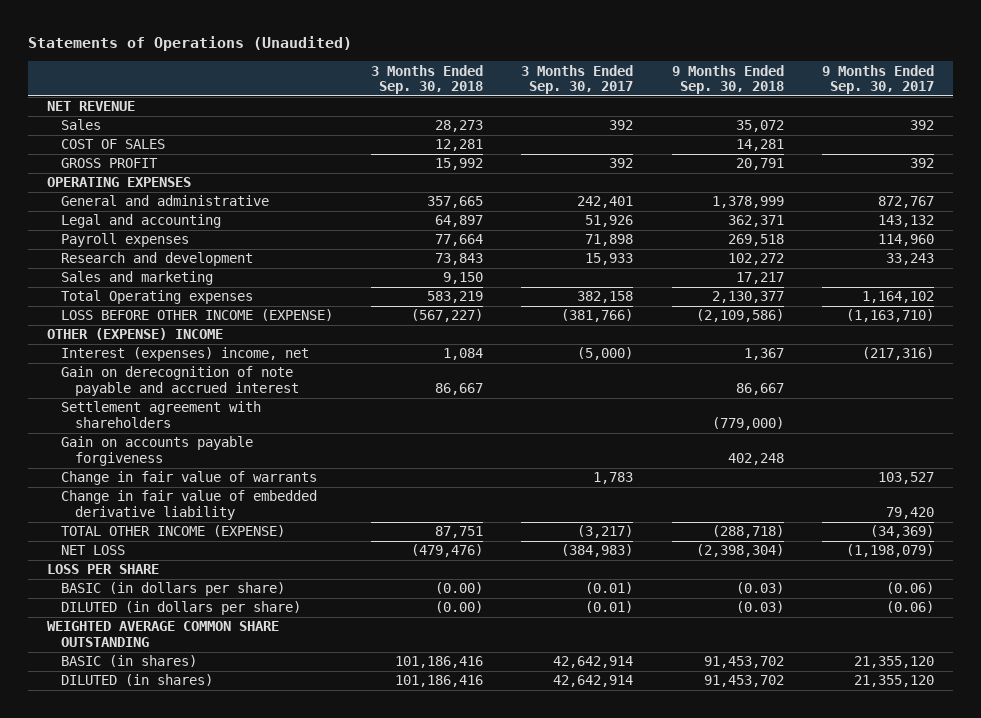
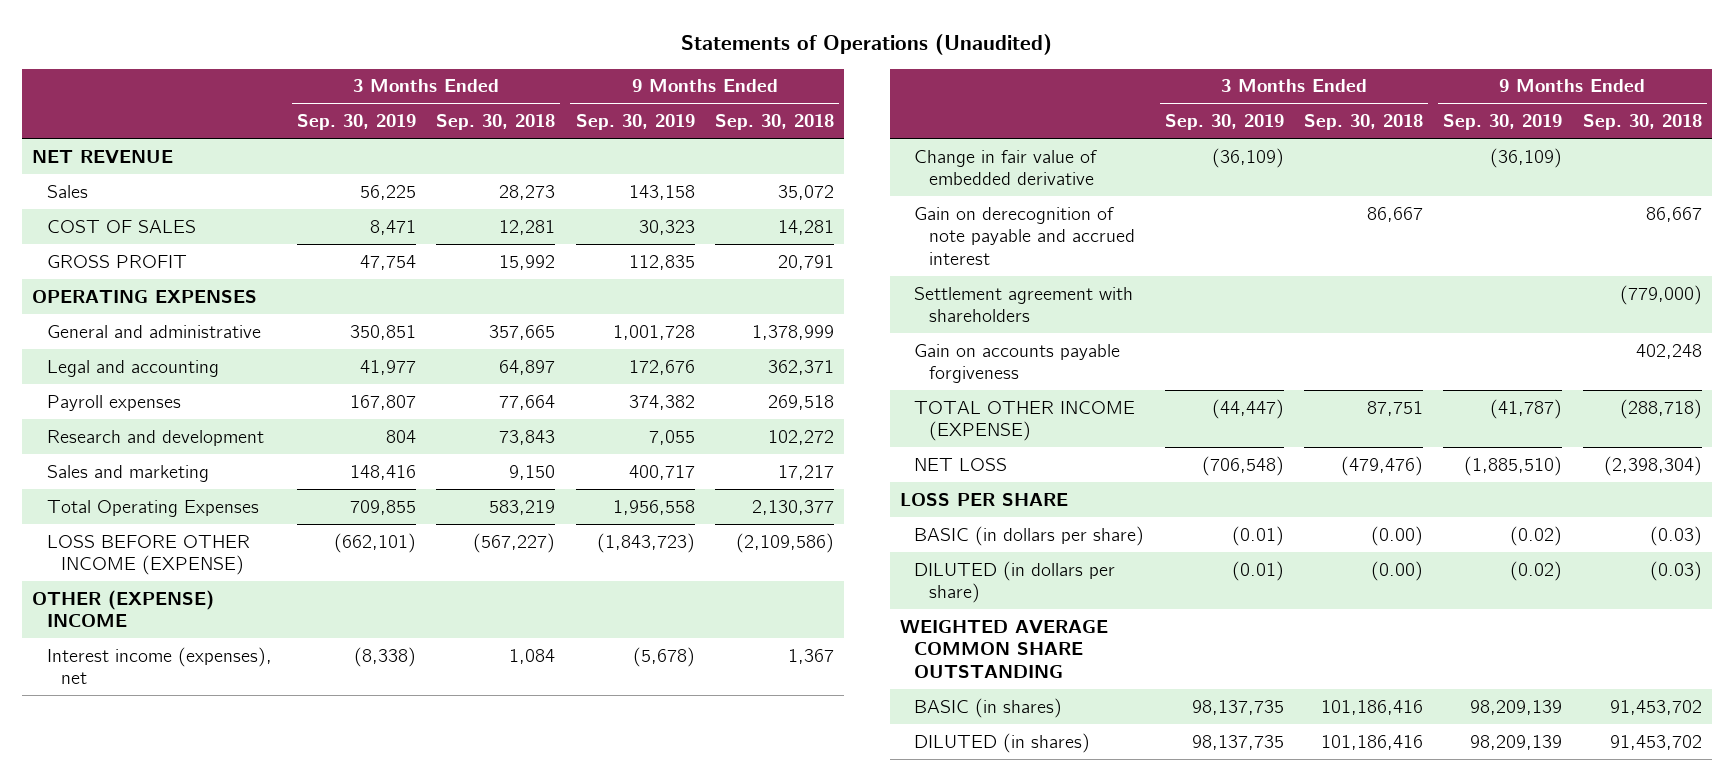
[521,64,634,95] 3 Months Ended Sep. 30, 2017 -> none
[821,64,934,95] 9 Months Ended Sep. 30, 2017 -> none
none -> [296,114,416,131] Sep. 30, 2019
none -> [575,114,695,131] Sep. 30, 2019
[60,290,253,305] Total Operating expenses -> [46,499,259,517] Total Operating Expenses
[60,347,309,362] Interest (expenses) income, net -> [46,646,272,685] Interest income (expenses), net
none -> [914,149,1098,186] Change in fair value of embedded derivative
[60,471,317,486] Change in fair value of warrants -> none
[60,490,317,520] Change in fair value of embedded derivative liability -> none

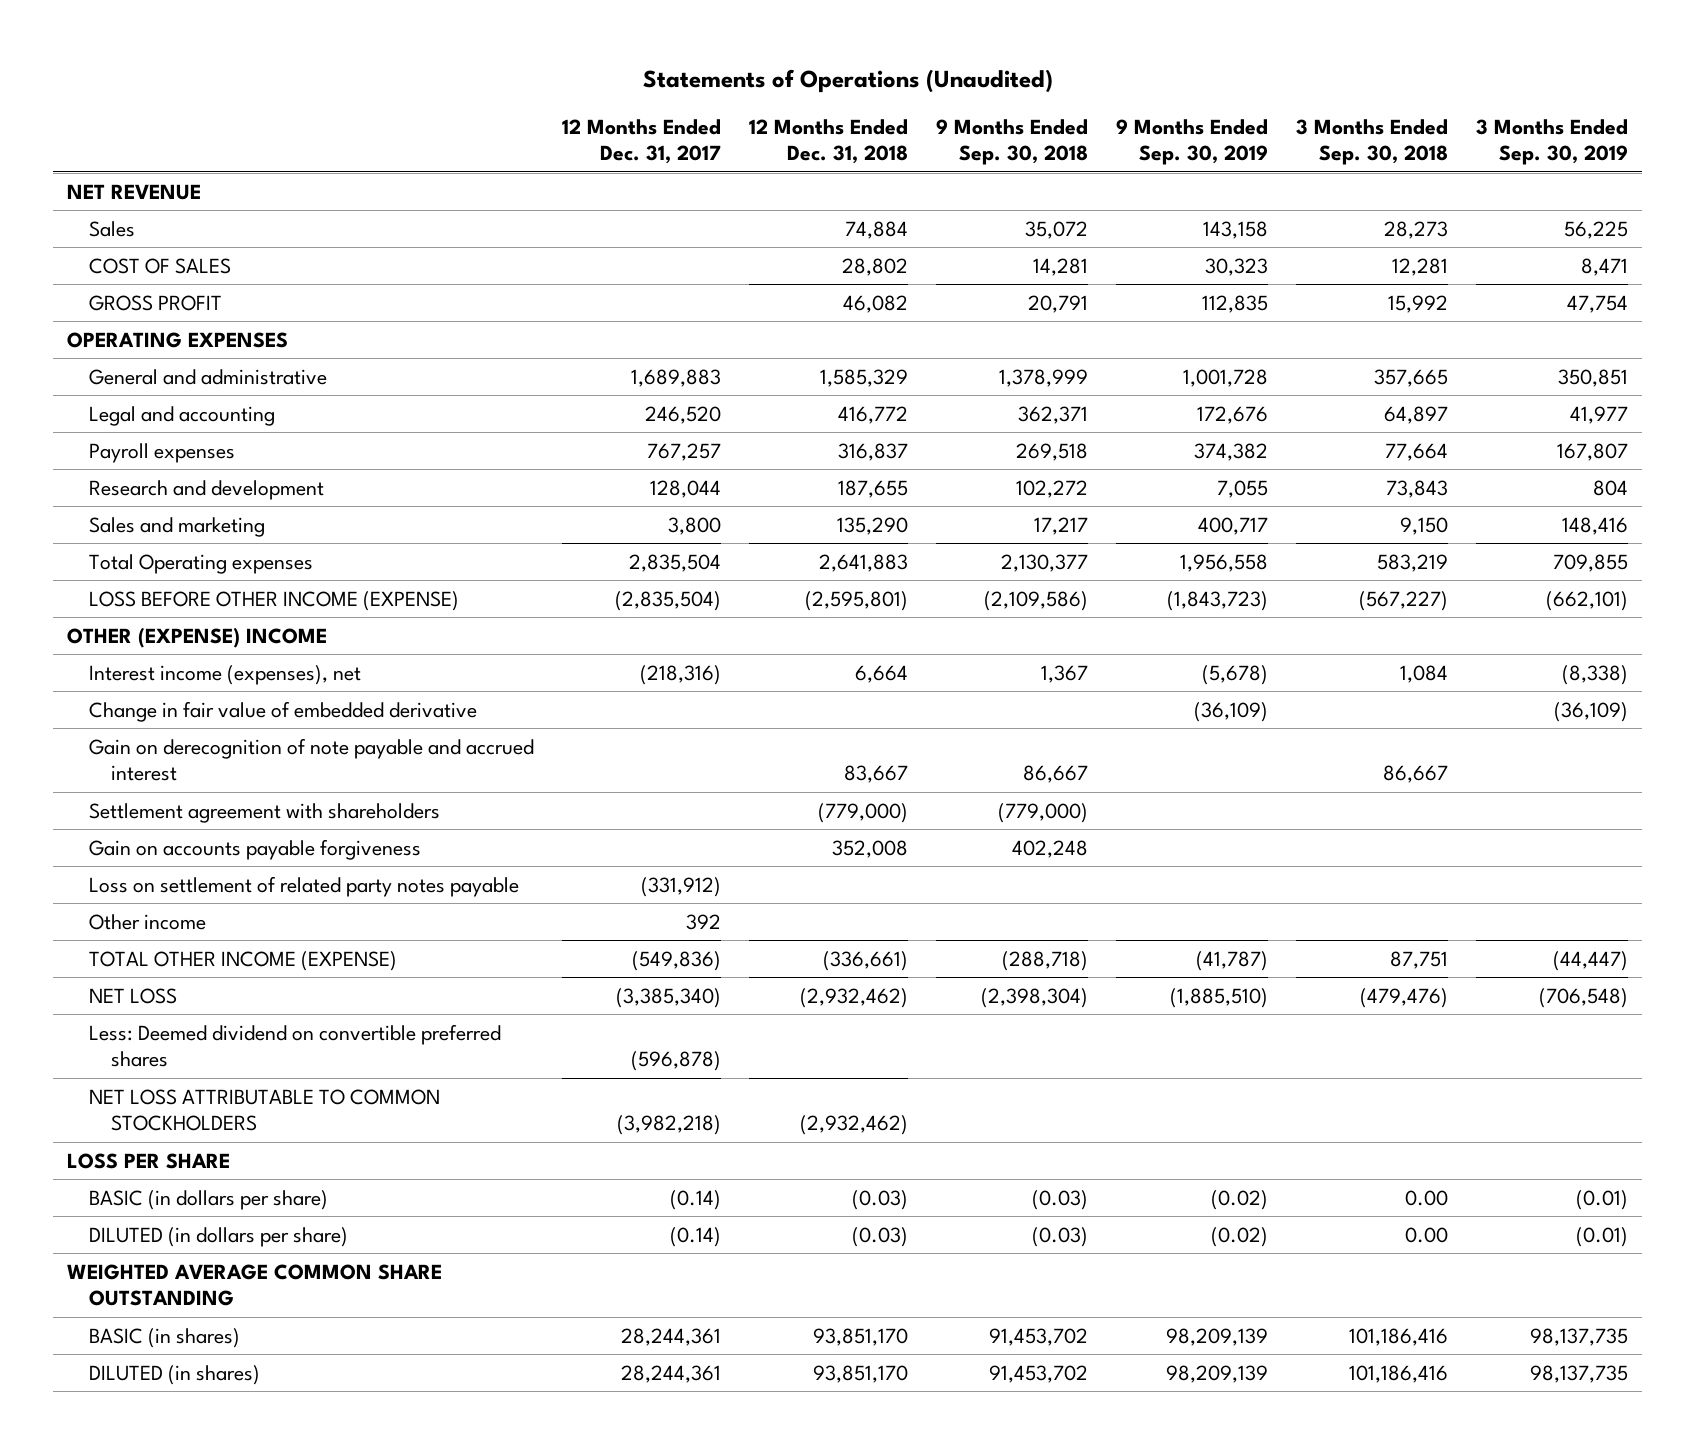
none -> [562,118,722,165] 12 Months Ended Dec. 31, 2017
none -> [749,118,909,165] 12 Months Ended Dec. 31, 2018
[46,499,259,517] Total Operating Expenses -> [89,553,314,574] Total Operating expenses
none -> [89,875,520,897] Loss on settlement of related party notes payable
none -> [89,913,207,930] Other income
none -> [89,1023,502,1068] Less: Deemed dividend on convertible preferred shares
none -> [89,1088,441,1132] NET LOSS ATTRIBUTABLE TO COMMON STOCKHOLDERS
[1371,525,1424,546] (0.00) -> [1405,1189,1449,1206] 0.00
[1371,560,1424,581] (0.00) -> [1405,1226,1449,1243] 0.00

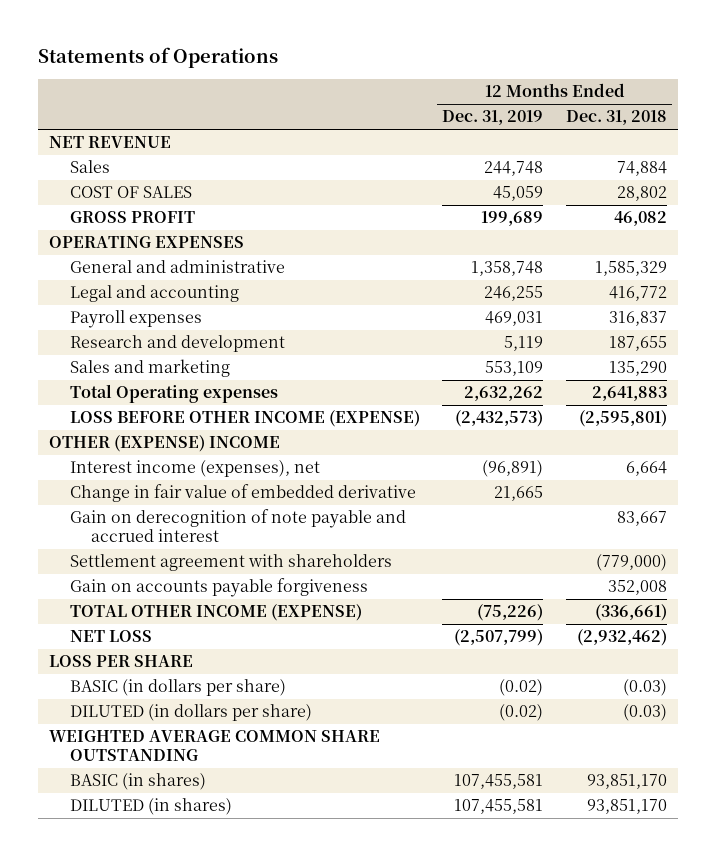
[642,68,1053,93] Statements of Operations (Unaudited) -> [38,46,279,68] Statements of Operations
[562,118,722,165] 12 Months Ended Dec. 31, 2017 -> none
[936,118,1089,166] 9 Months Ended Sep. 30, 2018 -> none
[1116,118,1269,166] 9 Months Ended Sep. 30, 2019 -> none
[1296,118,1449,166] 3 Months Ended Sep. 30, 2018 -> none
[1476,118,1629,166] 3 Months Ended Sep. 30, 2019 -> none
none -> [442,110,544,126] Dec. 31, 2019
[89,875,520,897] Loss on settlement of related party notes payable -> none
[89,913,207,930] Other income -> none
[89,1023,502,1068] Less: Deemed dividend on convertible preferred shares -> none
[89,1088,441,1132] NET LOSS ATTRIBUTABLE TO COMMON STOCKHOLDERS -> none

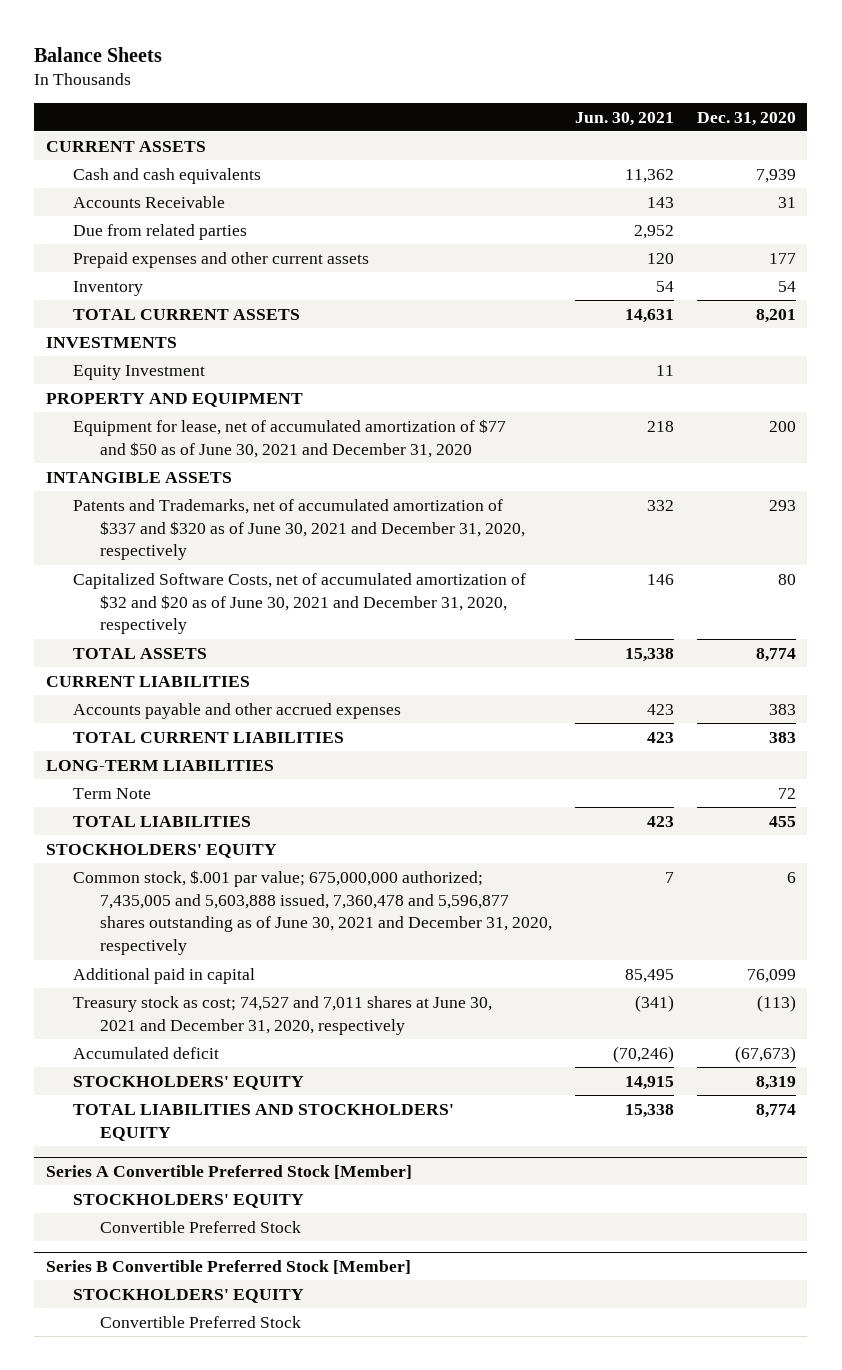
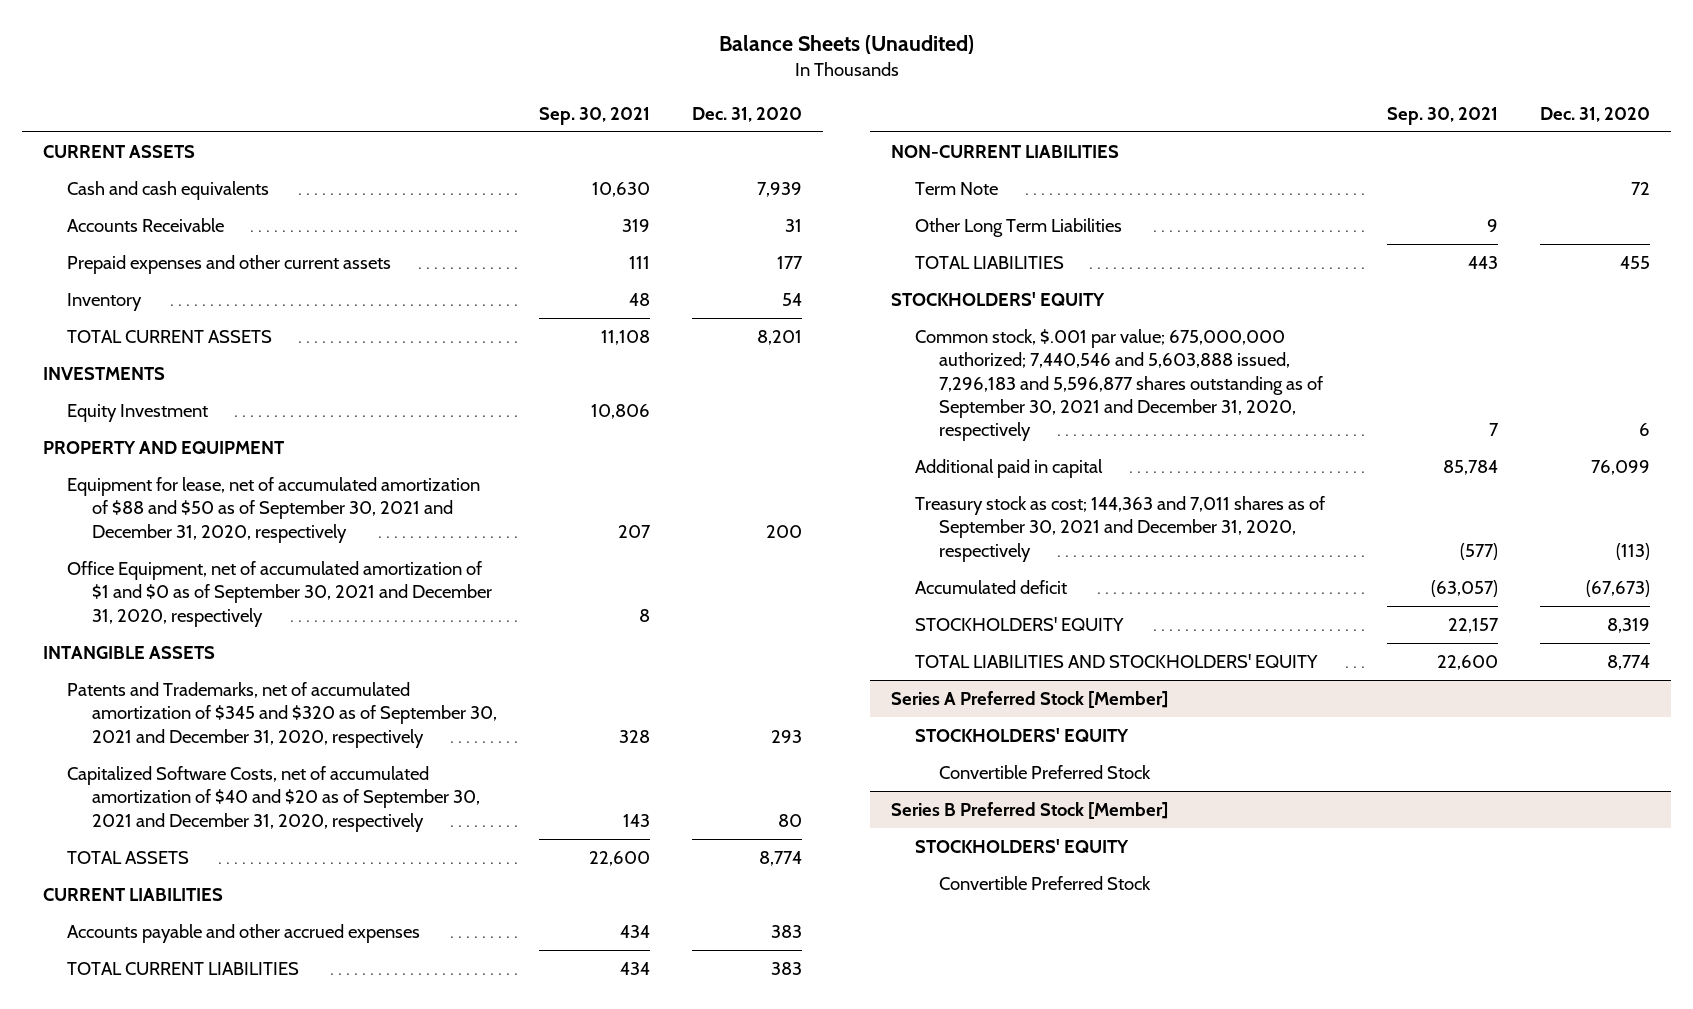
[34,46,163,62] Balance Sheets -> [718,34,974,54] Balance Sheets (Unaudited)
[575,111,675,126] Jun. 30, 2021 -> none
none -> [538,106,650,125] Sep. 30, 2021
[73,223,248,240] Due from related parties -> none
[73,418,507,458] Equipment for lease, net of accumulated amortization of $77 and $50 as of June 30, 2021 and December 31, 2020 -> [67,476,481,543] Equipment for lease, net of accumulated amortization of $88 and $50 as of September 30, 2021 and December 31, 2020, respectively
none -> [67,560,492,627] Office Equipment, net of accumulated amortization of $1 and $0 as of September 30, 2021 and December 31, 2020, respectively
[73,498,526,561] Patents and Trademarks, net of accumulated amortization of $337 and $320 as of June 30, 2021 and December 31, 2020, respectively -> [67,681,497,748] Patents and Trademarks, net of accumulated amortization of $345 and $320 as of September 30, 2021 and December 31, 2020, respectively
[73,572,527,635] Capitalized Software Costs, net of accumulated amortization of $32 and $20 as of June 30, 2021 and December 31, 2020, respectively -> [67,765,480,832] Capitalized Software Costs, net of accumulated amortization of $40 and $20 as of September 30, 2021 and December 31, 2020, respectively
[45,759,274,771] LONG-TERM LIABILITIES -> [890,144,1119,158] NON-CURRENT LIABILITIES
none -> [915,217,1123,237] Other Long Term Liabilities
[73,869,553,956] Common stock, $.001 par value; 675,000,000 authorized; 7,435,005 and 5,603,888 issued, 7,360,478 and 5,596,877 shares outstanding as of June 30, 2021 and December 31, 2020, respectively -> [915,328,1324,442] Common stock, $.001 par value; 675,000,000 authorized; 7,440,546 and 5,603,888 issued, 7,296,183 and 5,596,877 shares outstanding as of September 30, 2021 and December 31, 2020, respectively
[73,995,493,1035] Treasury stock as cost; 74,527 and 7,011 shares at June 30, 2021 and December 31, 2020, respectively -> [915,495,1326,562] Treasury stock as cost; 144,363 and 7,011 shares as of September 30, 2021 and December 31, 2020, respectively
[45,1165,412,1180] Series A Convertible Preferred Stock [Member] -> [890,690,1168,708] Series A Preferred Stock [Member]
[45,1260,411,1275] Series B Convertible Preferred Stock [Member] -> [890,801,1168,819] Series B Preferred Stock [Member]

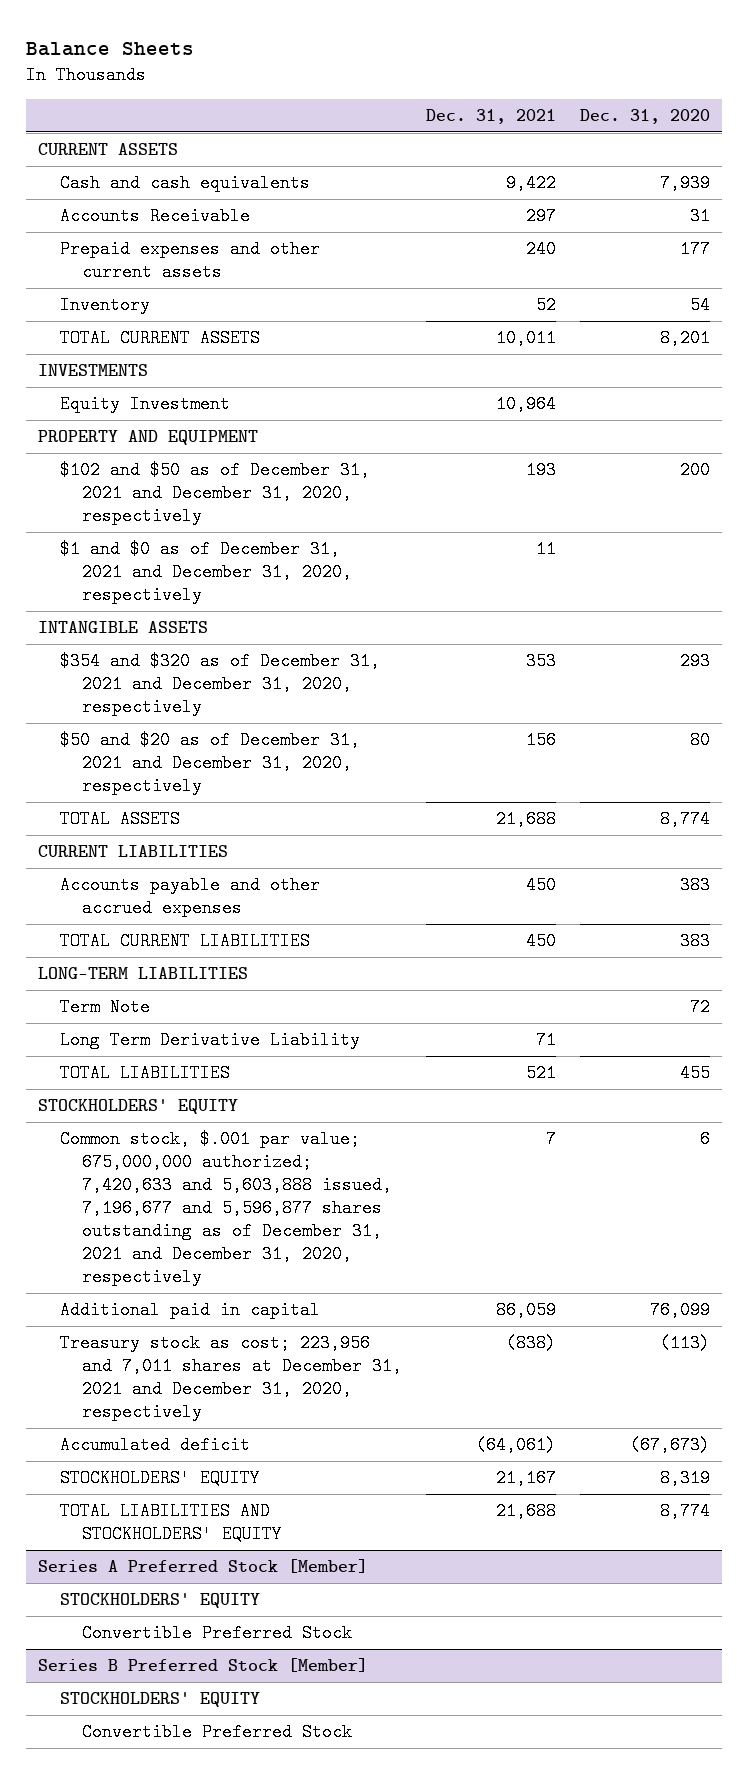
[718,34,974,54] Balance Sheets (Unaudited) -> [26,42,195,57] Balance Sheets
[538,106,650,125] Sep. 30, 2021 -> none
none -> [426,108,557,124] Dec. 31, 2021
[67,476,481,543] Equipment for lease, net of accumulated amortization of $88 and $50 as of September 30, 2021 and December 31, 2020, respectively -> [60,461,371,526] $102 and $50 as of December 31, 2021 and December 31, 2020, respectively
[67,560,492,627] Office Equipment, net of accumulated amortization of $1 and $0 as of September 30, 2021 and December 31, 2020, respectively -> [60,540,353,605] $1 and $0 as of December 31, 2021 and December 31, 2020, respectively
[67,681,497,748] Patents and Trademarks, net of accumulated amortization of $345 and $320 as of September 30, 2021 and December 31, 2020, respectively -> [60,652,381,717] $354 and $320 as of December 31, 2021 and December 31, 2020, respectively
[67,765,480,832] Capitalized Software Costs, net of accumulated amortization of $40 and $20 as of September 30, 2021 and December 31, 2020, respectively -> [60,731,361,796] $50 and $20 as of December 31, 2021 and December 31, 2020, respectively
[890,144,1119,158] NON-CURRENT LIABILITIES -> [38,967,249,980] LONG-TERM LIABILITIES
[915,217,1123,237] Other Long Term Liabilities -> [60,1031,361,1050] Long Term Derivative Liability
[915,328,1324,442] Common stock, $.001 par value; 675,000,000 authorized; 7,440,546 and 5,603,888 issued, 7,296,183 and 5,596,877 shares outstanding as of September 30, 2021 and December 31, 2020, respectively -> [60,1130,393,1287] Common stock, $.001 par value; 675,000,000 authorized; 7,420,633 and 5,603,888 issued, 7,196,677 and 5,596,877 shares outstanding as of December 31, 2021 and December 31, 2020, respectively
[915,495,1326,562] Treasury stock as cost; 144,363 and 7,011 shares as of September 30, 2021 and December 31, 2020, respectively -> [60,1334,403,1422] Treasury stock as cost; 223,956 and 7,011 shares at December 31, 2021 and December 31, 2020, respectively

